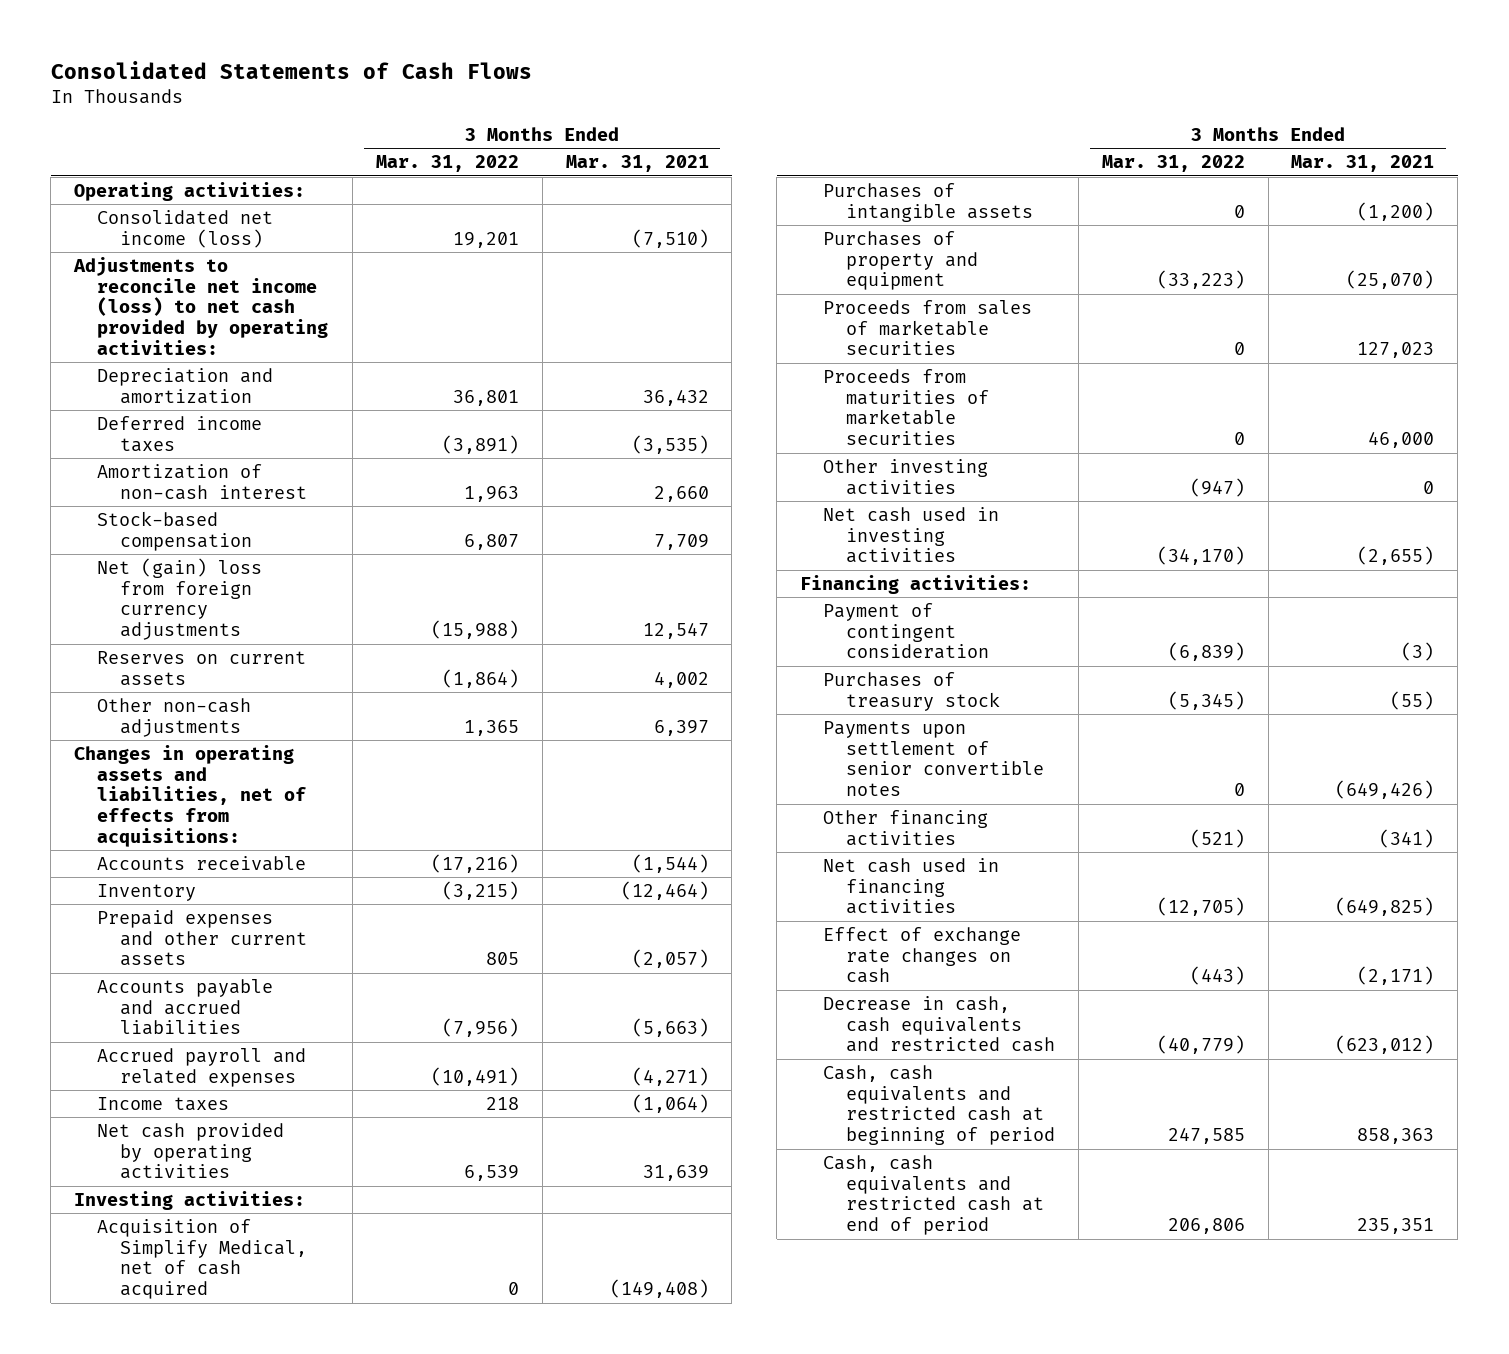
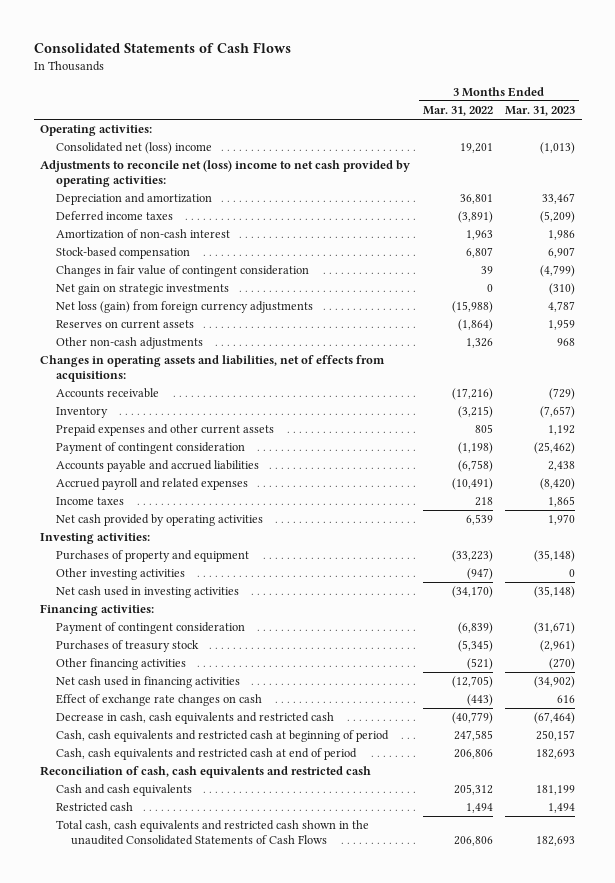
[565,155,709,173] Mar. 31, 2021 -> none
none -> [505,106,576,117] Mar. 31, 2023
[97,210,274,248] Consolidated net income (loss) -> [55,142,212,155] Consolidated net (loss) income
[73,257,329,355] Adjustments to reconcile net income (loss) to net cash provided by operating activities: -> [39,160,410,188] Adjustments to reconcile net (loss) income to net cash provided by operating activities:
none -> [55,265,309,278] Changes in fair value of contingent consideration
none -> [55,284,229,296] Net gain on strategic investments
[97,558,263,641] Net (gain) loss from foreign currency adjustments -> [55,301,313,314] Net loss (gain) from foreign currency adjustments
[463,719,519,736] 1,365 -> [465,338,493,349] 1,326
none -> [55,442,245,455] Payment of contingent consideration
[441,1018,519,1038] (7,956) -> [457,460,493,473] (6,758)
[97,1219,307,1300] Acquisition of Simplify Medical, net of cash acquired -> none
[823,183,1033,222] Purchases of intangible assets -> none
[823,300,1033,356] Proceeds from sales of marketable securities -> none
[823,369,989,446] Proceeds from maturities of marketable securities -> none
[823,721,1044,797] Payments upon settlement of senior convertible notes -> none
none -> [39,766,371,779] Reconciliation of cash, cash equivalents and restricted cash
none -> [55,784,192,797] Cash and cash equivalents
none -> [55,802,133,813] Restricted cash
none -> [55,820,369,846] Total cash, cash equivalents and restricted cash shown in the unaudited Consolidated Statements of Cash Flows

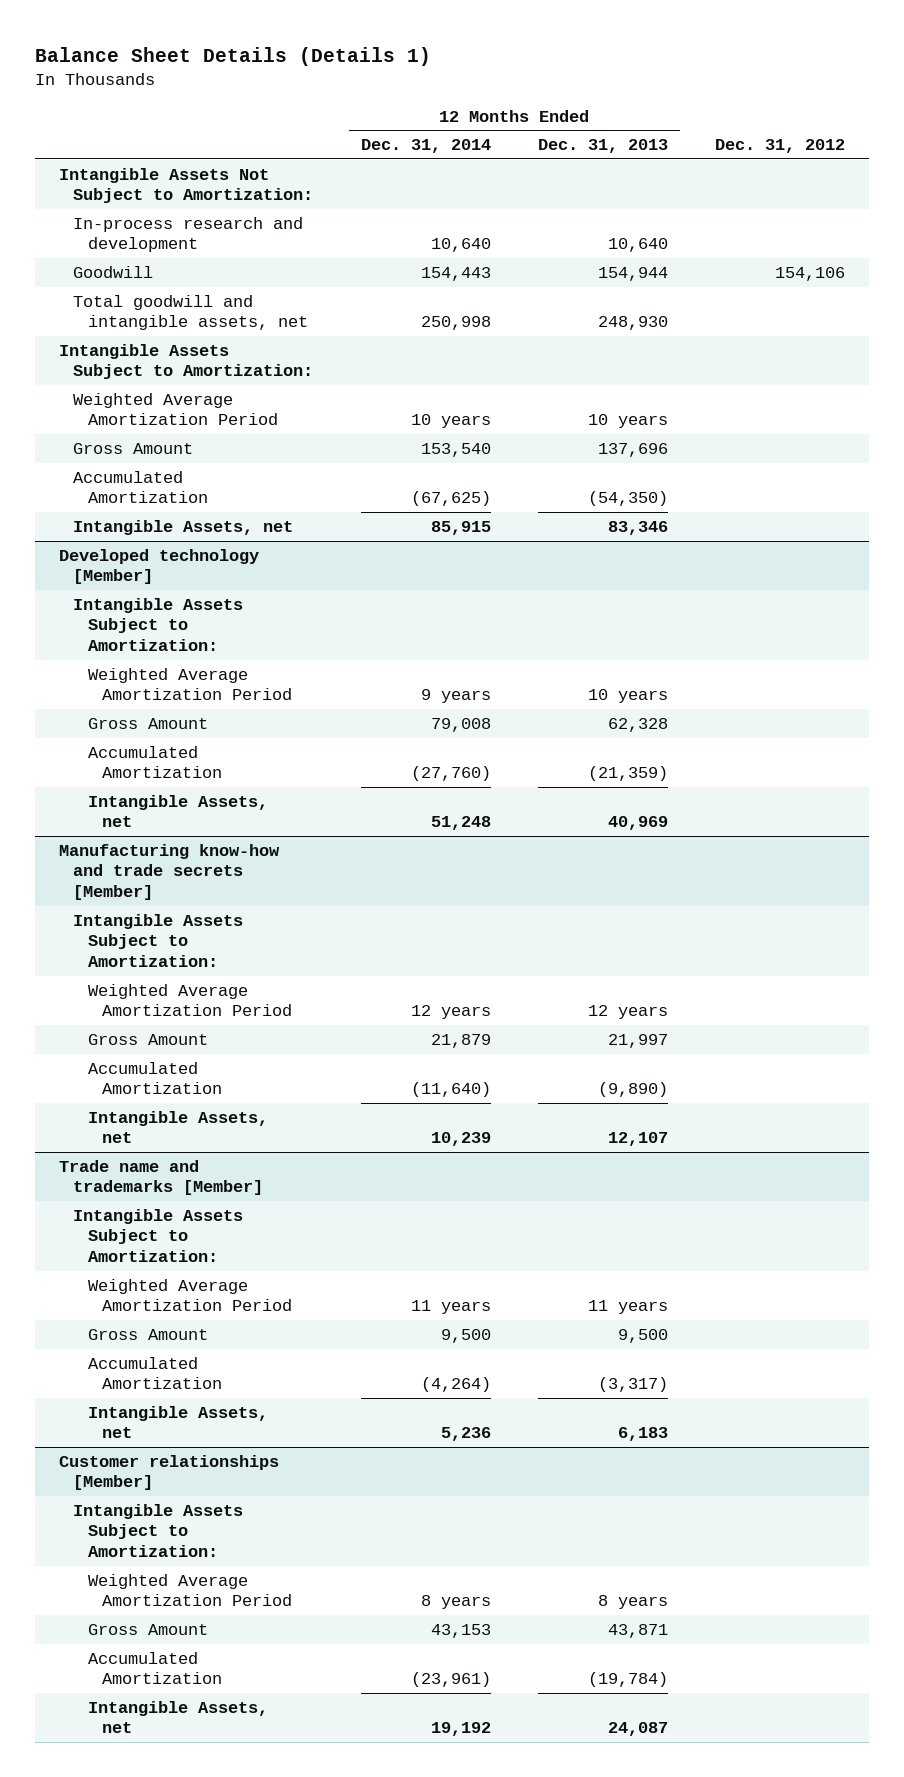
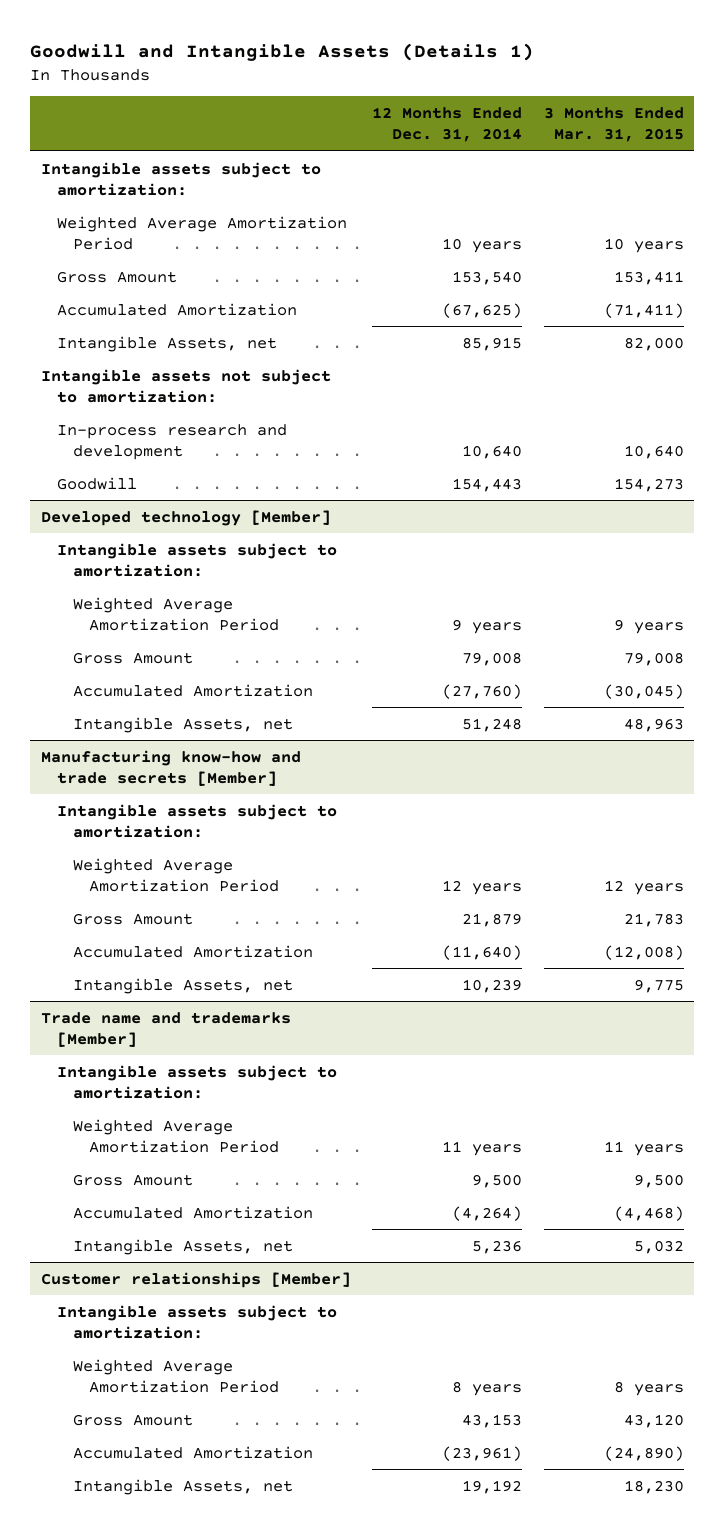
[35,46,432,66] Balance Sheet Details (Details 1) -> [30,42,535,61] Goodwill and Intangible Assets (Details 1)
[537,139,668,154] Dec. 31, 2013 -> none
[715,139,846,154] Dec. 31, 2012 -> none
none -> [543,107,684,143] 3 Months Ended Mar. 31, 2015
[58,167,314,204] Intangible Assets Not Subject to Amortization: -> none
[73,294,308,331] Total goodwill and intangible assets, net -> none
[58,343,314,380] Intangible Assets Subject to Amortization: -> [41,161,322,196] Intangible assets subject to amortization:
none -> [41,368,332,403] Intangible assets not subject to amortization:
[73,216,304,253] In-process research and development -> [56,423,287,460] In-process research and development
[73,265,154,278] Goodwill -> [56,476,137,490] Goodwill
[73,597,244,652] Intangible Assets Subject to Amortization: -> [56,542,337,577] Intangible assets subject to amortization:
[73,913,244,968] Intangible Assets Subject to Amortization: -> [56,803,337,838] Intangible assets subject to amortization:
[73,1208,244,1263] Intangible Assets Subject to Amortization: -> [56,1064,337,1099] Intangible assets subject to amortization:
[73,1503,244,1558] Intangible Assets Subject to Amortization: -> [56,1304,337,1339] Intangible assets subject to amortization:

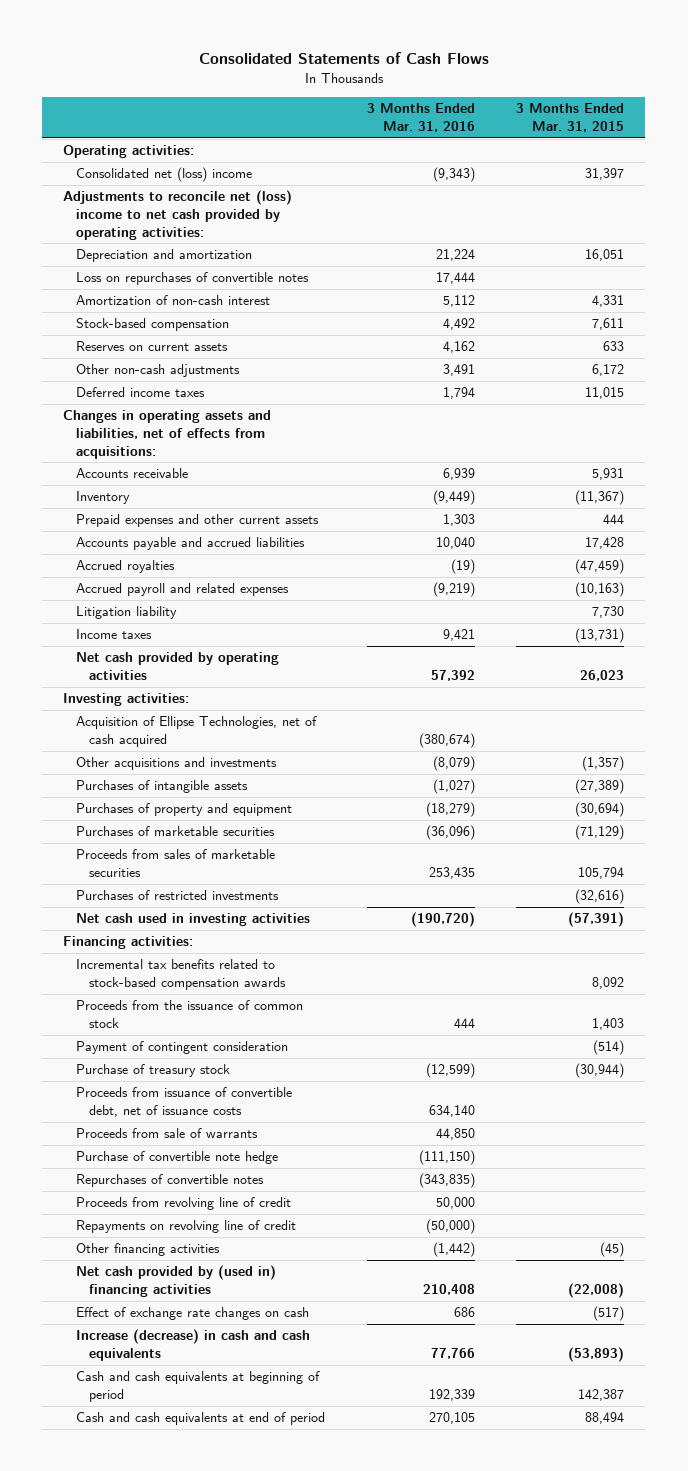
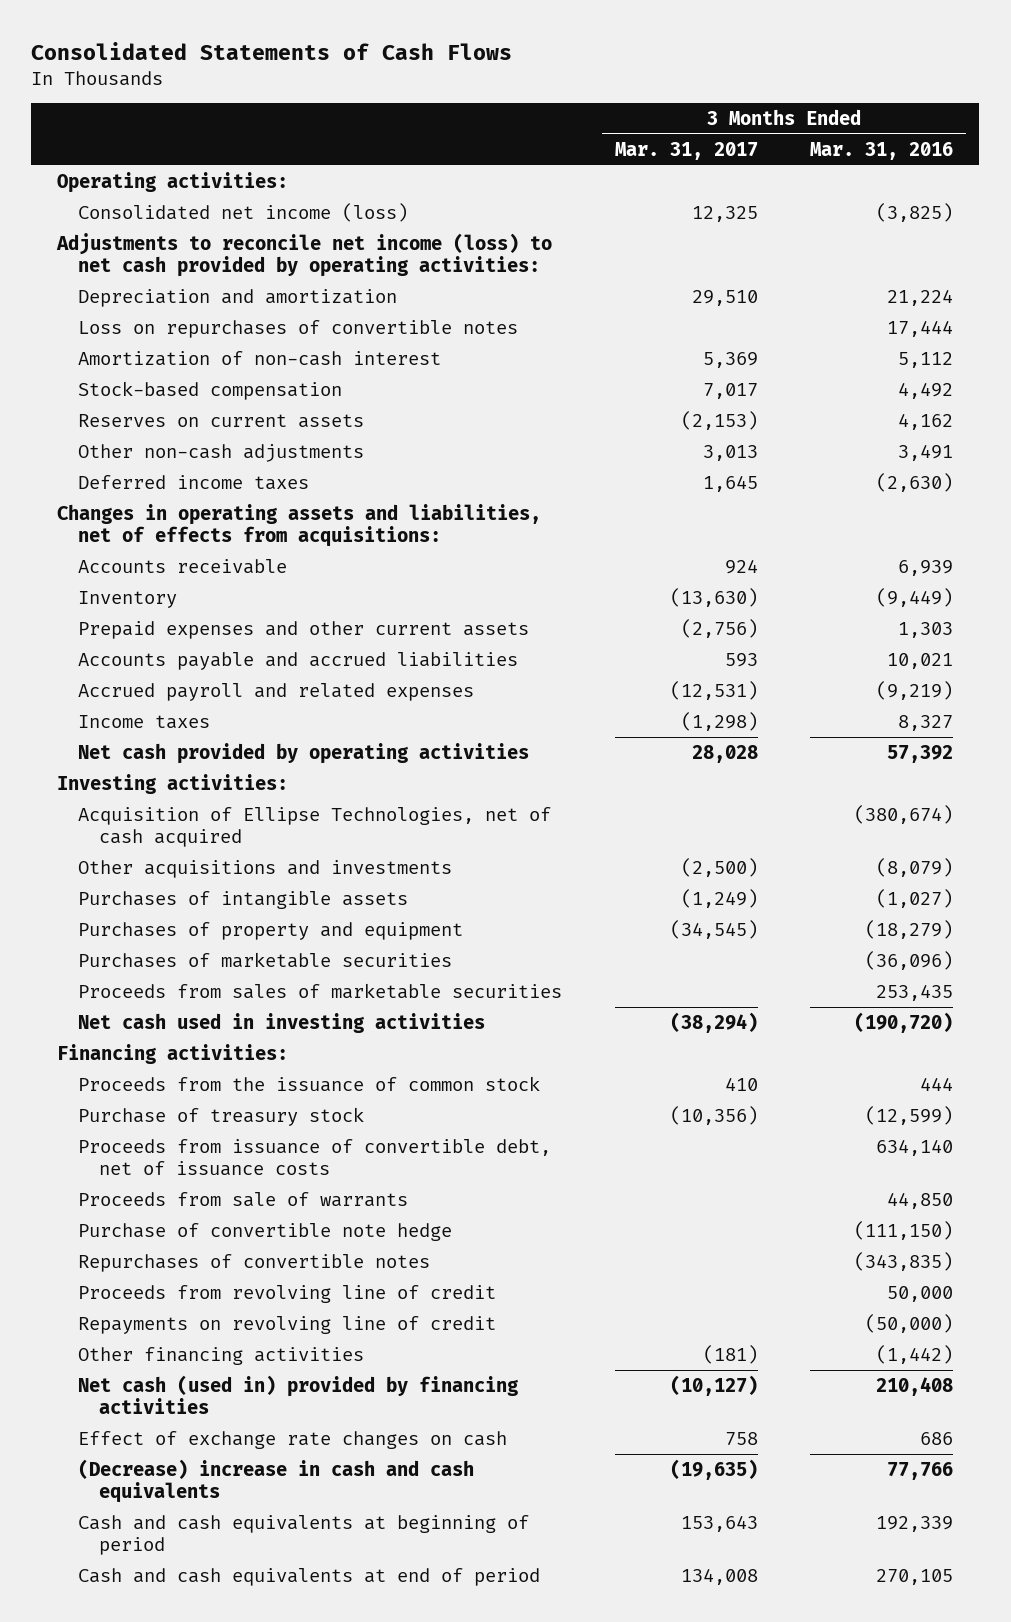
[516,103,625,133] 3 Months Ended Mar. 31, 2015 -> none
none -> [614,141,758,160] Mar. 31, 2017
[76,167,253,183] Consolidated net (loss) income -> [78,202,409,222] Consolidated net income (loss)
[432,167,475,183] (9,343) -> [876,202,954,222] (3,825)
[63,190,293,241] Adjustments to reconcile net (loss) income to net cash provided by operating activities: -> [56,232,553,277] Adjustments to reconcile net income (loss) to net cash provided by operating activities:
[442,387,475,400] 1,794 -> [876,472,954,492] (2,630)
[76,560,176,574] Accrued royalties -> none
[435,537,475,550] 10,040 -> [887,652,954,669] 10,021
[76,606,178,620] Litigation liability -> none
[442,629,475,642] 9,421 -> [898,714,954,731] 8,327
[76,890,280,901] Purchases of restricted investments -> none
[76,959,287,991] Incremental tax benefits related to stock-based compensation awards -> none
[76,1041,289,1055] Payment of contingent consideration -> none
[76,1265,277,1298] Net cash provided by (used in) financing activities -> [78,1374,519,1414] Net cash (used in) provided by financing activities
[76,1329,311,1362] Increase (decrease) in cash and cash equivalents -> [78,1458,475,1503] (Decrease) increase in cash and cash equivalents

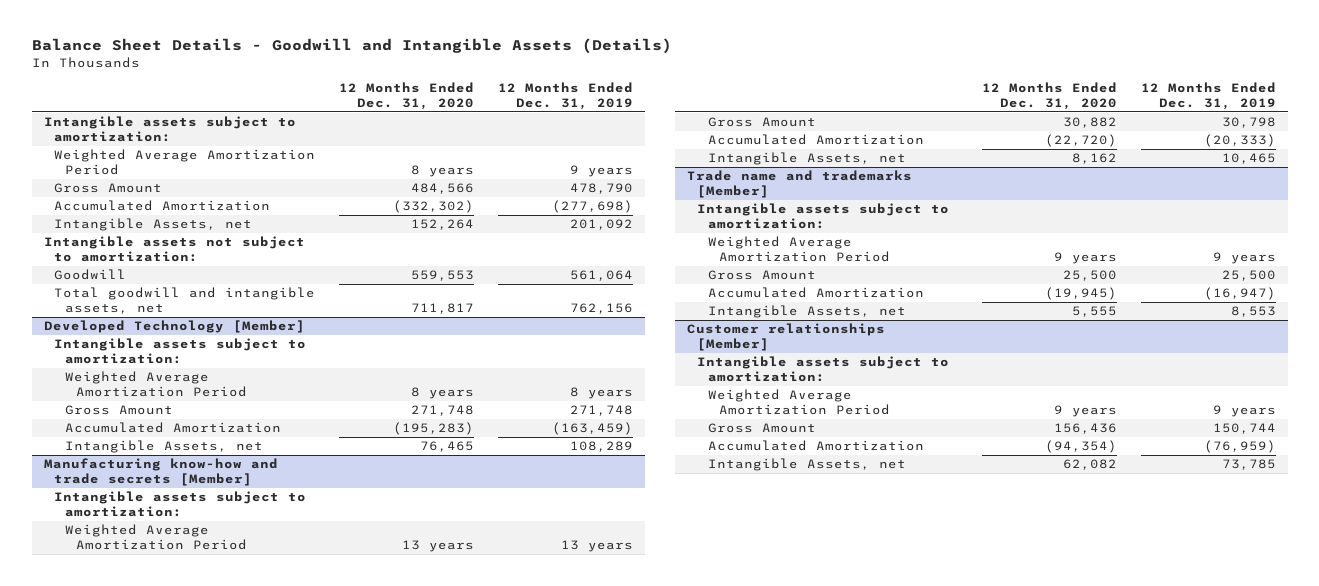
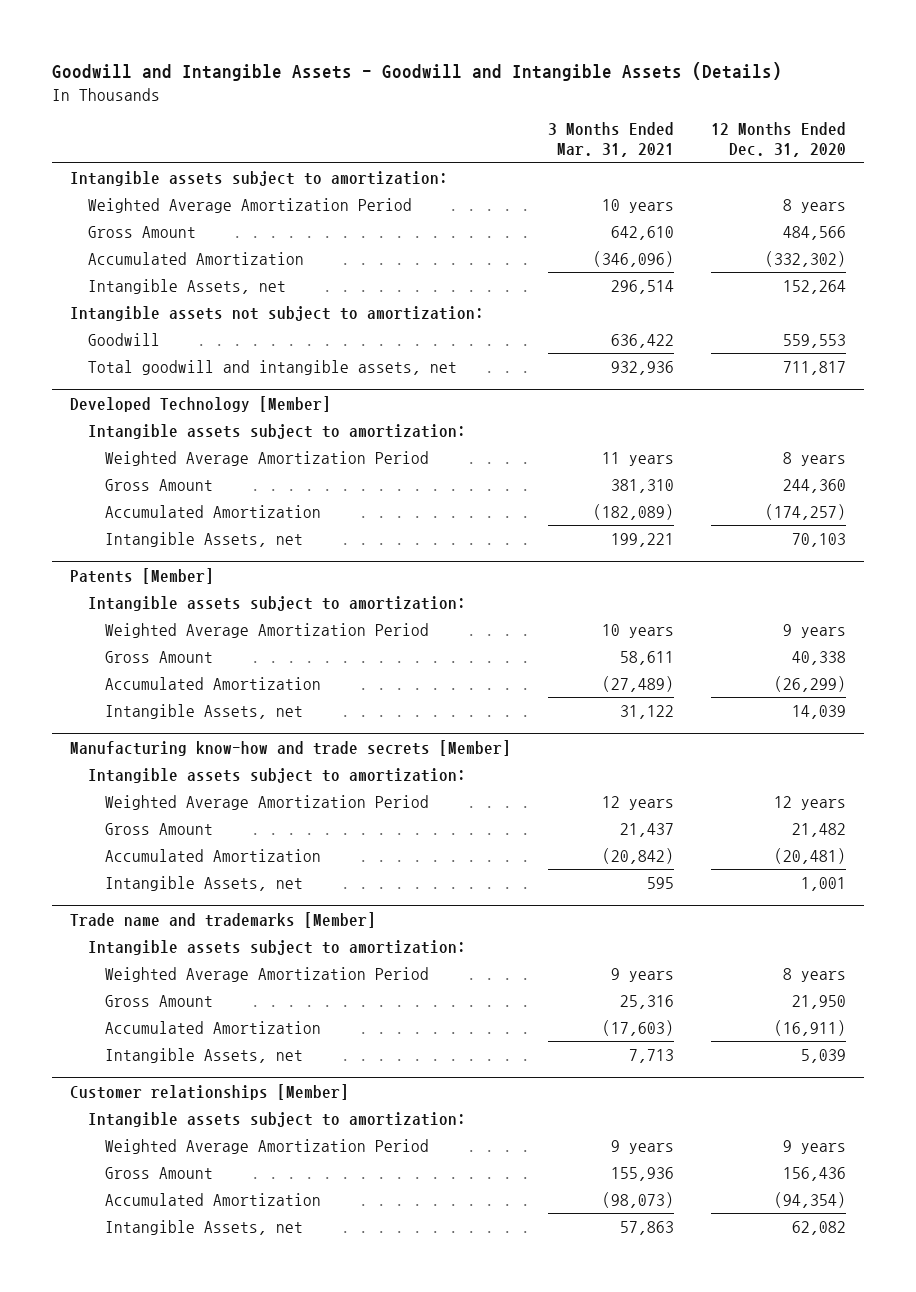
[31,38,672,55] Balance Sheet Details - Goodwill and Intangible Assets (Details) -> [52,62,783,82] Goodwill and Intangible Assets - Goodwill and Intangible Assets (Details)
[497,81,633,110] 12 Months Ended Dec. 31, 2019 -> none
none -> [548,122,675,158] 3 Months Ended Mar. 31, 2021
[411,405,475,417] 271,748 -> [782,478,846,493] 244,360
[393,422,475,436] (195,283) -> [764,503,846,520] (174,257)
[420,441,475,453] 76,465 -> [791,532,846,547] 70,103
none -> [70,567,215,584] Patents [Member]
none -> [87,595,466,611] Intangible assets subject to amortization:
none -> [105,622,430,638] Weighted Average Amortization Period
none -> [105,650,214,663] Gross Amount
none -> [105,676,322,690] Accumulated Amortization
none -> [105,703,304,719] Intangible Assets, net
[402,540,475,553] 13 years -> [773,795,846,810] 12 years
[1063,117,1118,129] 30,882 -> [791,822,846,837] 21,482
[1045,134,1118,148] (22,720) -> [773,847,846,864] (20,481)
[1072,153,1118,165] 8,162 -> [800,876,846,891] 1,001
[1054,252,1118,265] 9 years -> [782,967,846,982] 8 years
[1063,270,1118,282] 25,500 -> [791,994,846,1009] 21,950
[1045,287,1118,301] (19,945) -> [773,1019,846,1036] (16,911)
[1072,306,1118,318] 5,555 -> [800,1048,846,1063] 5,039

